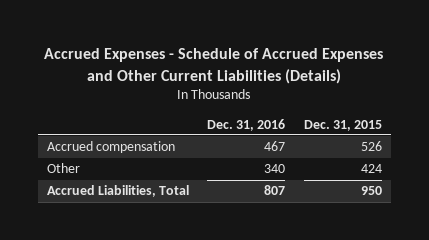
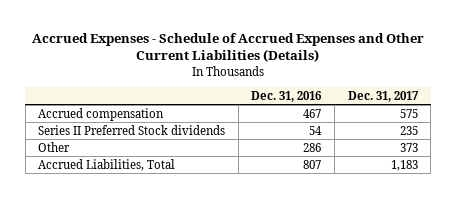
[303,119,382,131] Dec. 31, 2015 -> none
none -> [347,90,419,102] Dec. 31, 2017
none -> [38,124,226,135] Series II Preferred Stock dividends
[264,164,286,174] 340 -> [303,142,322,152] 286

